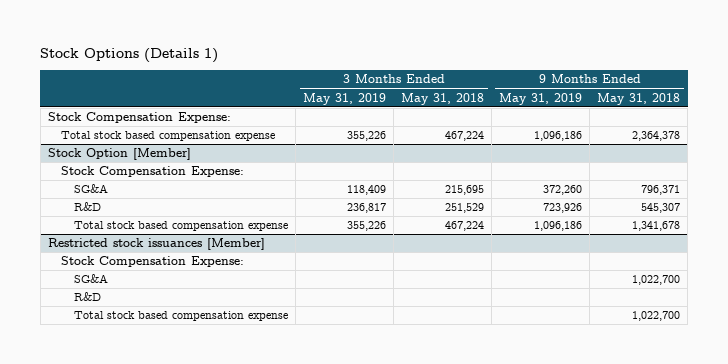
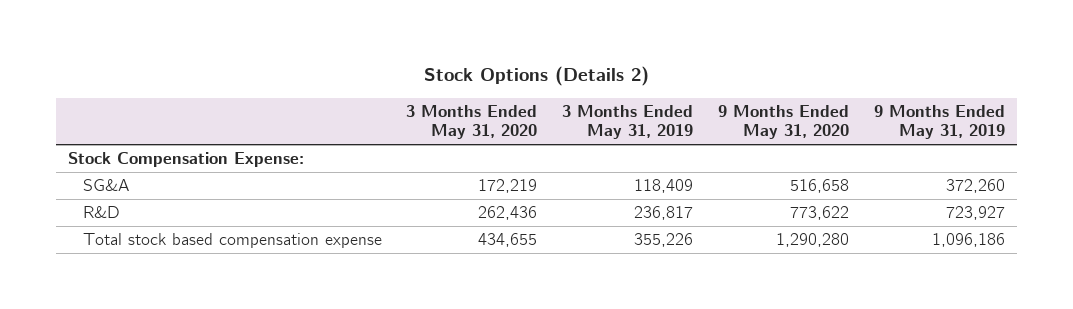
[40,48,219,64] Stock Options (Details 1) -> [423,66,649,87] Stock Options (Details 2)
[401,92,485,105] May 31, 2018 -> none
[597,92,681,105] May 31, 2018 -> none
none -> [406,104,538,140] 3 Months Ended May 31, 2020
none -> [717,104,849,140] 9 Months Ended May 31, 2020
[60,131,275,142] Total stock based compensation expense -> none
[47,148,191,161] Stock Option [Member] -> none
[60,166,244,178] Stock Compensation Expense: -> none
[543,203,583,214] 723,926 -> [945,206,1005,221] 723,927
[47,238,265,251] Restricted stock issuances [Member] -> none
[60,256,244,268] Stock Compensation Expense: -> none
[74,274,109,284] SG&A -> none
[74,292,102,302] R&D -> none
[74,311,289,322] Total stock based compensation expense -> none

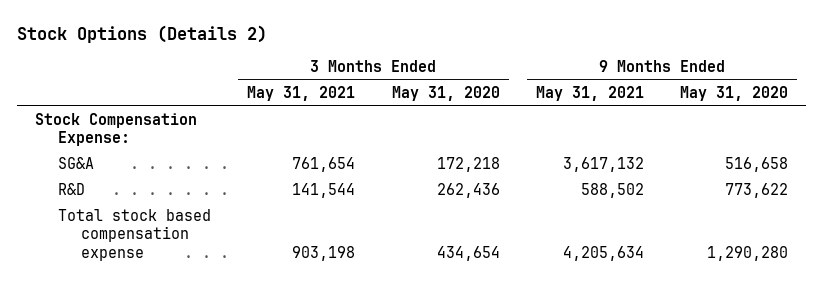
[562,104,694,140] 3 Months Ended May 31, 2019 -> none
[873,104,1005,140] 9 Months Ended May 31, 2019 -> none
none -> [247,86,356,102] May 31, 2021
none -> [535,86,644,102] May 31, 2021
[478,179,538,194] 172,219 -> [436,157,500,173] 172,218
[478,233,538,248] 434,655 -> [436,245,500,261] 434,654

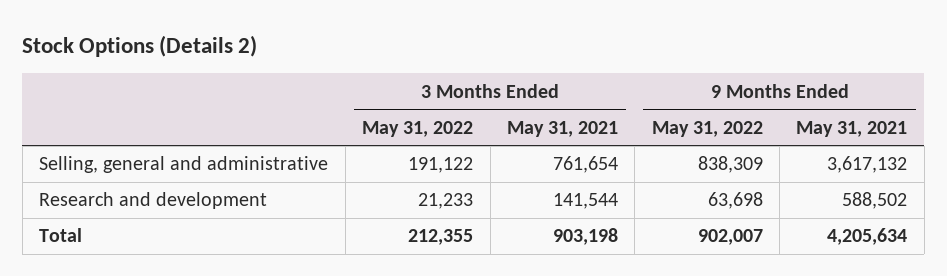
[391,86,500,102] May 31, 2020 -> none
[679,86,788,102] May 31, 2020 -> none
none -> [362,120,474,137] May 31, 2022
none -> [651,120,763,137] May 31, 2022
[35,113,198,147] Stock Compensation Expense: -> none
[58,157,95,170] SG&A -> [39,156,329,174] Selling, general and administrative
[58,183,86,196] R&D -> [39,192,268,210] Research and development
[58,209,212,261] Total stock based compensation expense -> [39,228,83,243] Total

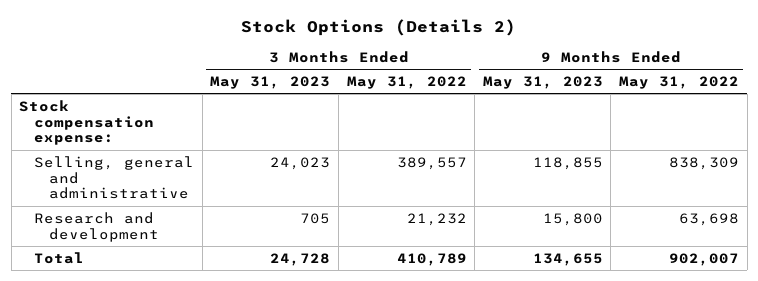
[506,120,618,137] May 31, 2021 -> none
[796,120,908,137] May 31, 2021 -> none
none -> [210,75,331,89] May 31, 2023
none -> [482,75,603,89] May 31, 2023
none -> [19,99,155,146] Stock compensation expense:
[408,157,474,174] 191,122 -> [396,156,467,170] 389,557
[418,193,474,210] 21,233 -> [406,212,467,226] 21,232
[408,229,474,246] 212,355 -> [396,252,467,266] 410,789

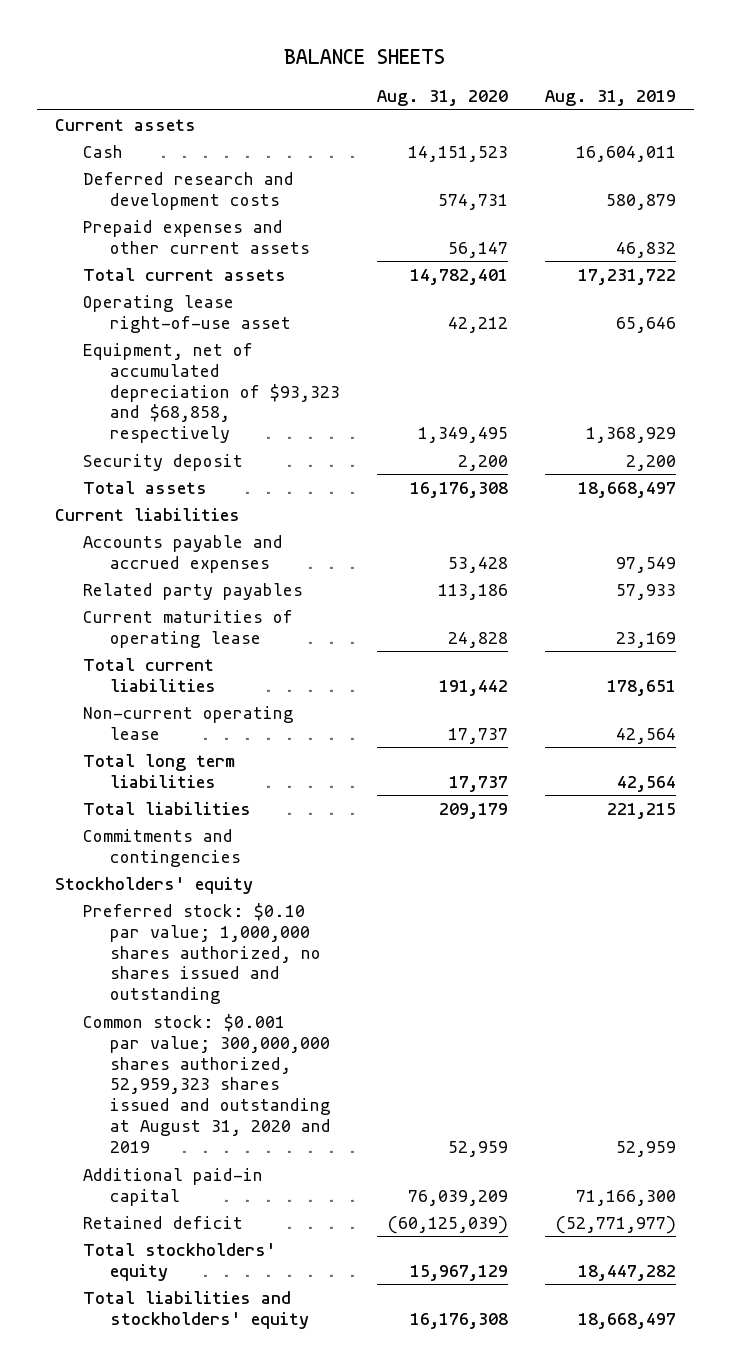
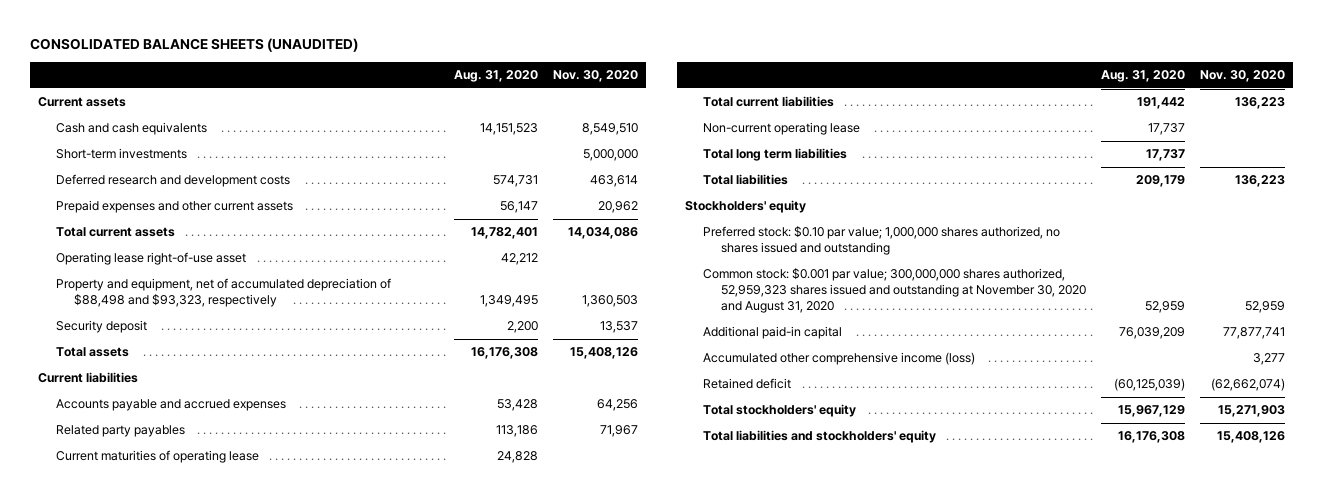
[284,49,446,65] BALANCE SHEETS -> [30,38,359,53] CONSOLIDATED BALANCE SHEETS (UNAUDITED)
[544,90,676,107] Aug. 31, 2019 -> none
none -> [553,70,639,83] Nov. 30, 2020
[82,144,123,158] Cash -> [55,122,207,136] Cash and cash equivalents
none -> [55,148,187,160] Short-term investments
[82,342,340,444] Equipment, net of accumulated depreciation of $93,323 and $68,858, respectively -> [55,278,391,308] Property and equipment, net of accumulated depreciation of $88,498 and $93,323, respectively
[82,828,241,867] Commitments and contingencies -> none
[82,1013,331,1154] Common stock: $0.001 par value; 300,000,000 shares authorized, 52,959,323 shares issued and outstanding at August 31, 2020 and 2019 -> [702,268,1086,314] Common stock: $0.001 par value; 300,000,000 shares authorized, 52,959,323 shares issued and outstanding at November 30, 2020 and August 31, 2020
none -> [702,352,975,366] Accumulated other comprehensive income (loss)

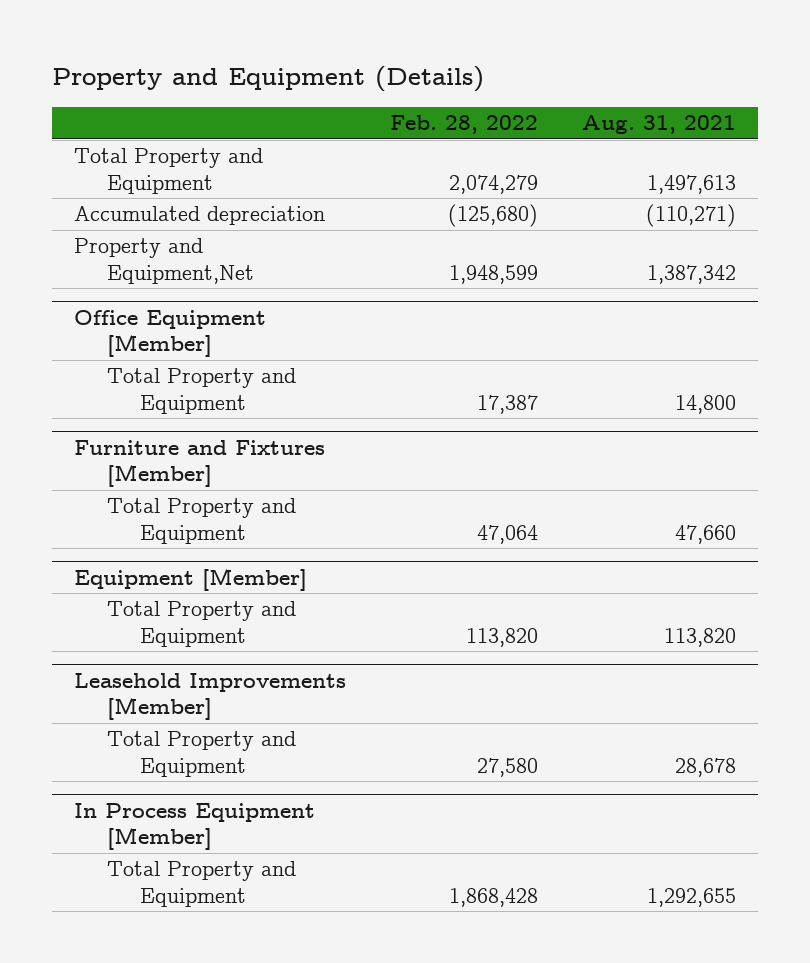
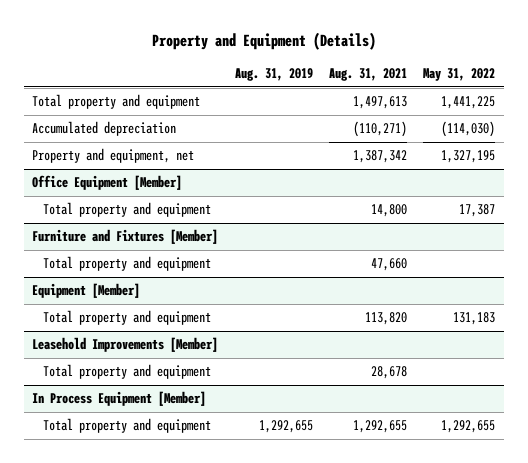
[389,115,538,135] Feb. 28, 2022 -> none
none -> [234,68,313,82] Aug. 31, 2019
none -> [423,68,496,82] May 31, 2022
[74,148,264,194] Total Property and Equipment -> [32,94,201,110] Total property and equipment
[74,238,254,284] Property and Equipment,Net -> [32,148,195,164] Property and equipment, net
[106,368,296,414] Total Property and Equipment -> [42,202,211,218] Total property and equipment
[106,498,296,544] Total Property and Equipment -> [42,256,211,272] Total property and equipment
[106,601,296,647] Total Property and Equipment -> [42,310,211,326] Total property and equipment
[106,731,296,777] Total Property and Equipment -> [42,364,211,380] Total property and equipment
[106,861,296,907] Total Property and Equipment -> [42,418,211,434] Total property and equipment

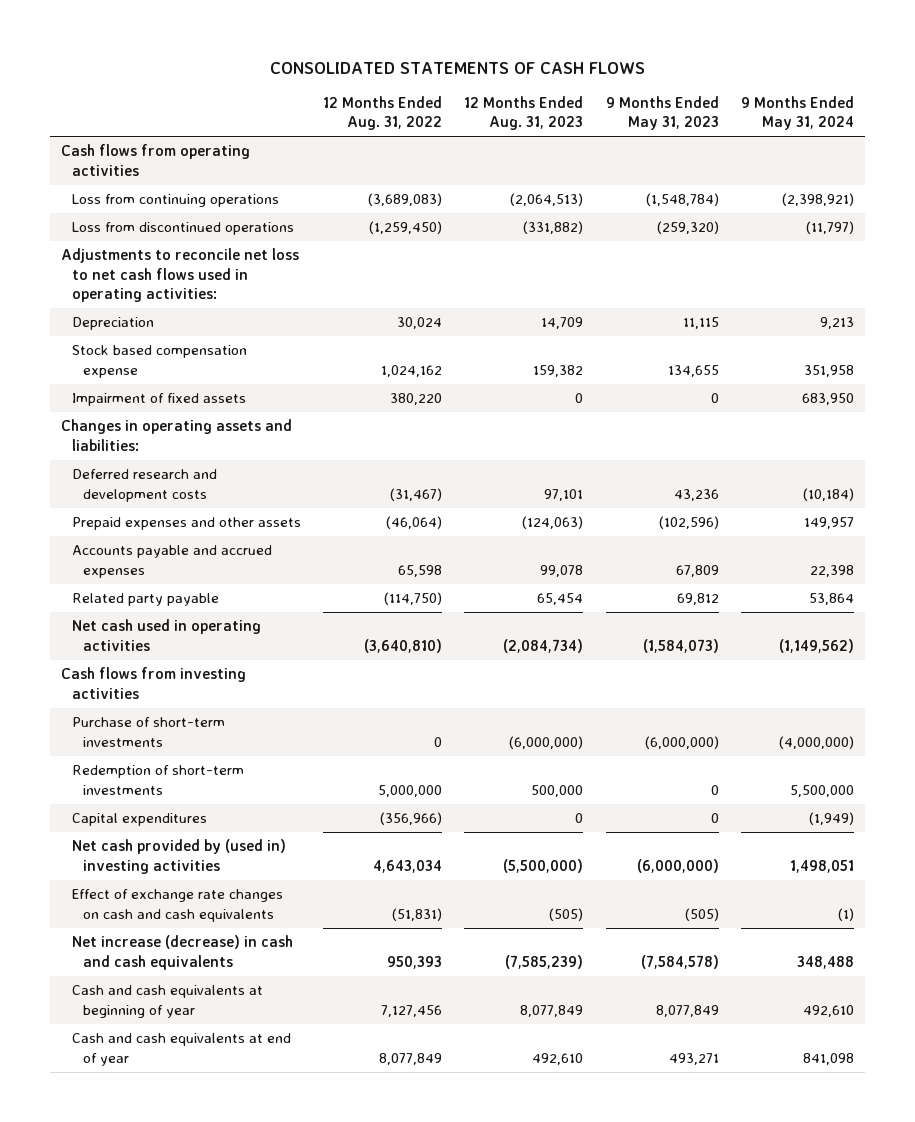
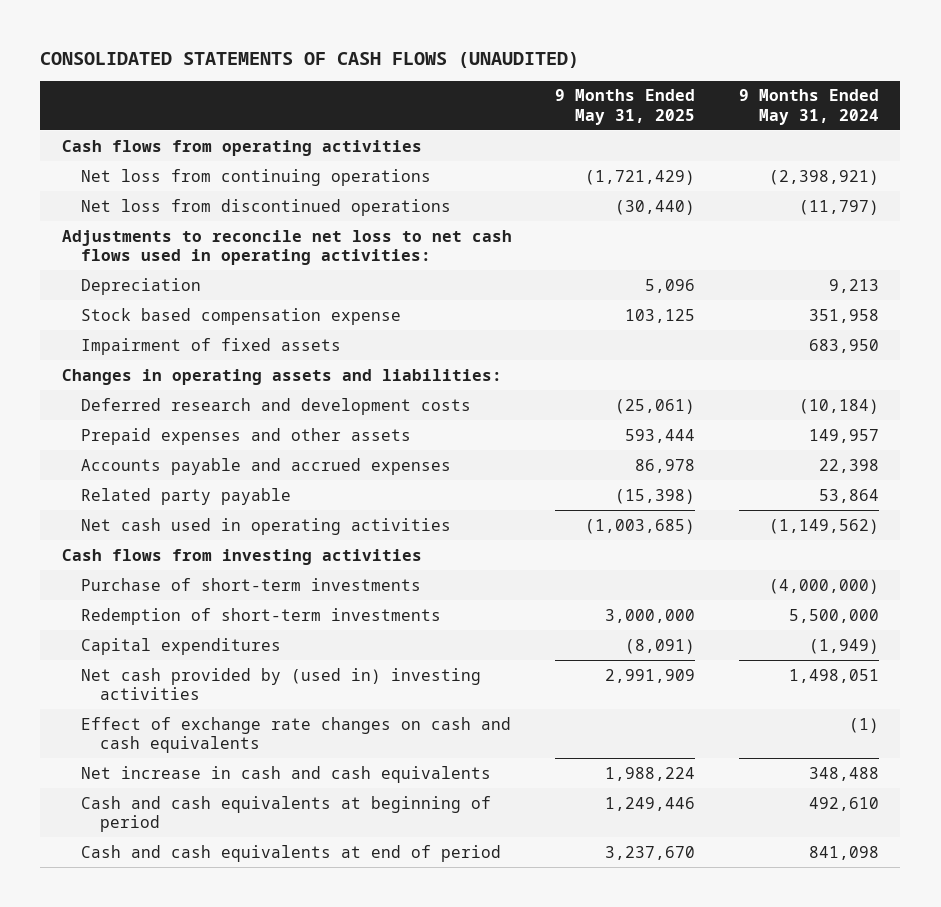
[270,61,646,74] CONSOLIDATED STATEMENTS OF CASH FLOWS -> [40,51,580,68] CONSOLIDATED STATEMENTS OF CASH FLOWS (UNAUDITED)
[323,96,443,131] 12 Months Ended Aug. 31, 2022 -> none
[464,96,584,131] 12 Months Ended Aug. 31, 2023 -> none
[605,96,719,131] 9 Months Ended May 31, 2023 -> none
none -> [555,89,696,125] 9 Months Ended May 31, 2025
[71,194,279,208] Loss from continuing operations -> [81,168,432,186] Net loss from continuing operations
[71,222,294,236] Loss from discontinued operations -> [81,198,452,216] Net loss from discontinued operations
[71,935,293,970] Net increase (decrease) in cash and cash equivalents -> [81,765,492,783] Net increase in cash and cash equivalents
[71,985,263,1018] Cash and cash equivalents at beginning of year -> [81,795,492,833] Cash and cash equivalents at beginning of period
[71,1033,291,1066] Cash and cash equivalents at end of year -> [81,844,502,862] Cash and cash equivalents at end of period

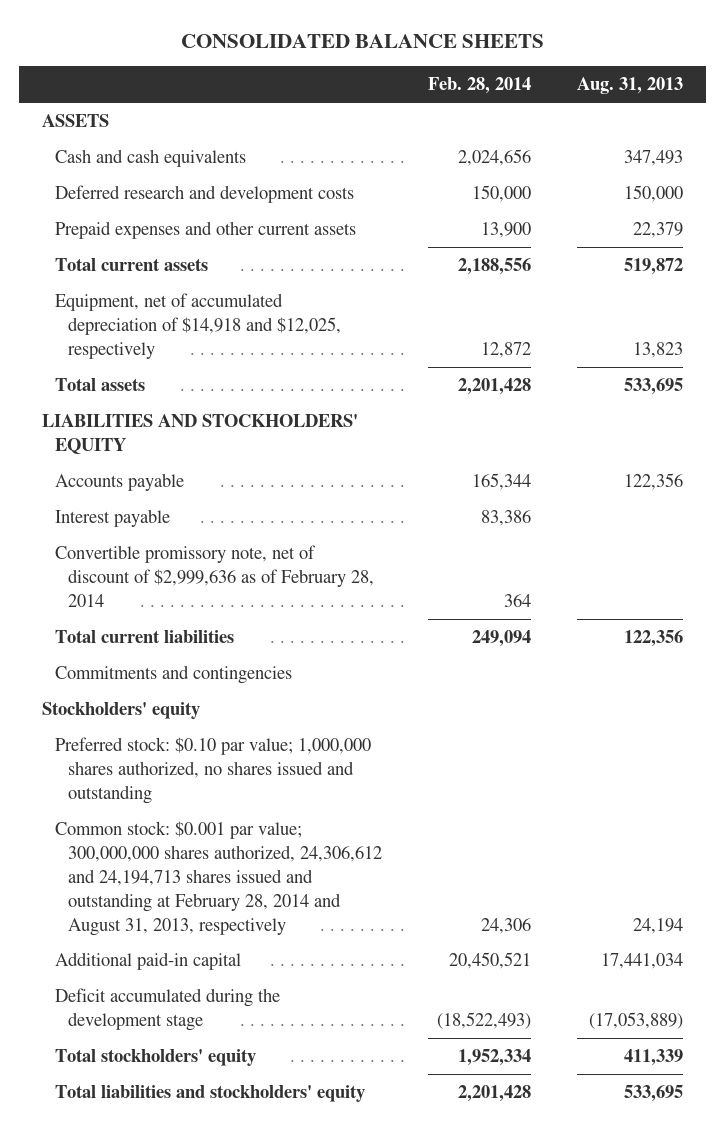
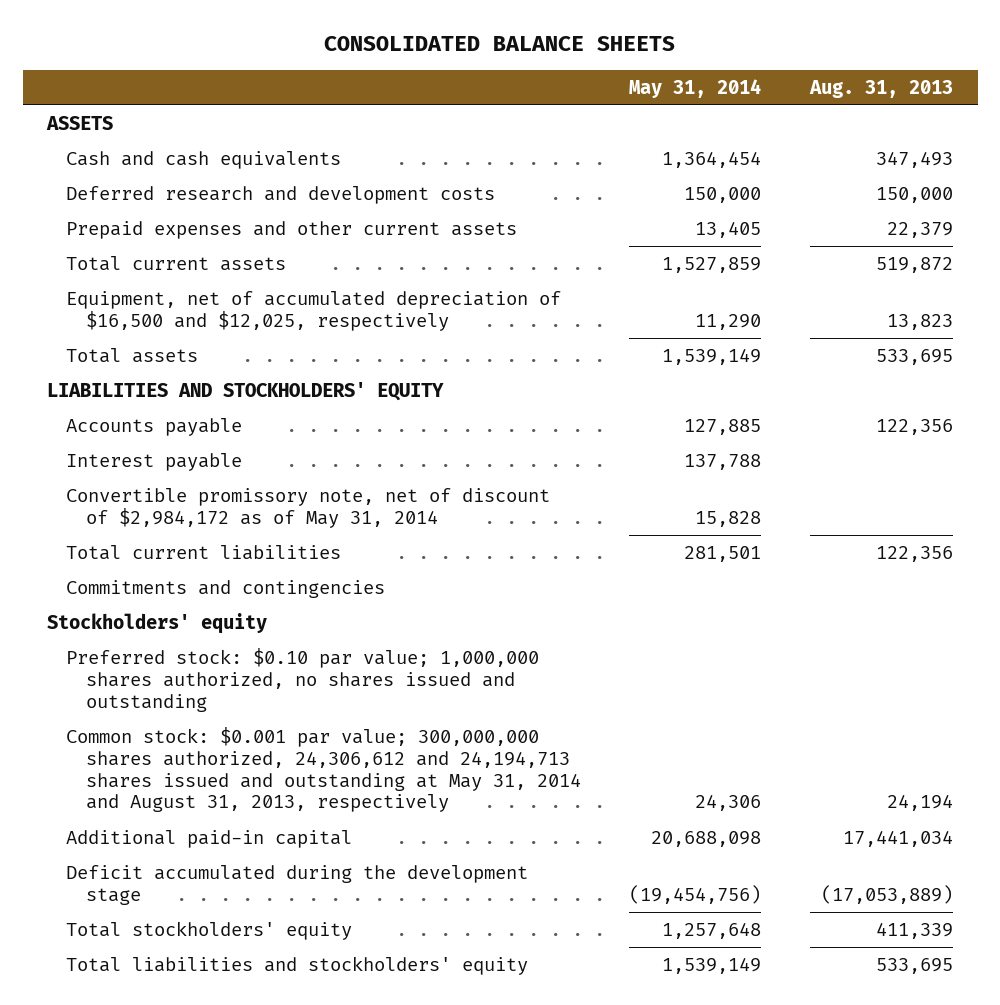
[428,77,532,95] Feb. 28, 2014 -> none
none -> [629,78,762,98] May 31, 2014
[55,293,342,359] Equipment, net of accumulated depreciation of $14,918 and $12,025, respectively -> [66,291,562,331] Equipment, net of accumulated depreciation of $16,500 and $12,025, respectively
[55,545,375,607] Convertible promissory note, net of discount of $2,999,636 as of February 28, 2014 -> [66,488,551,528] Convertible promissory note, net of discount of $2,984,172 as of May 31, 2014
[55,821,383,936] Common stock: $0.001 par value; 300,000,000 shares authorized, 24,306,612 and 24,194,713 shares issued and outstanding at February 28, 2014 and August 31, 2013, respectively -> [66,727,581,813] Common stock: $0.001 par value; 300,000,000 shares authorized, 24,306,612 and 24,194,713 shares issued and outstanding at May 31, 2014 and August 31, 2013, respectively

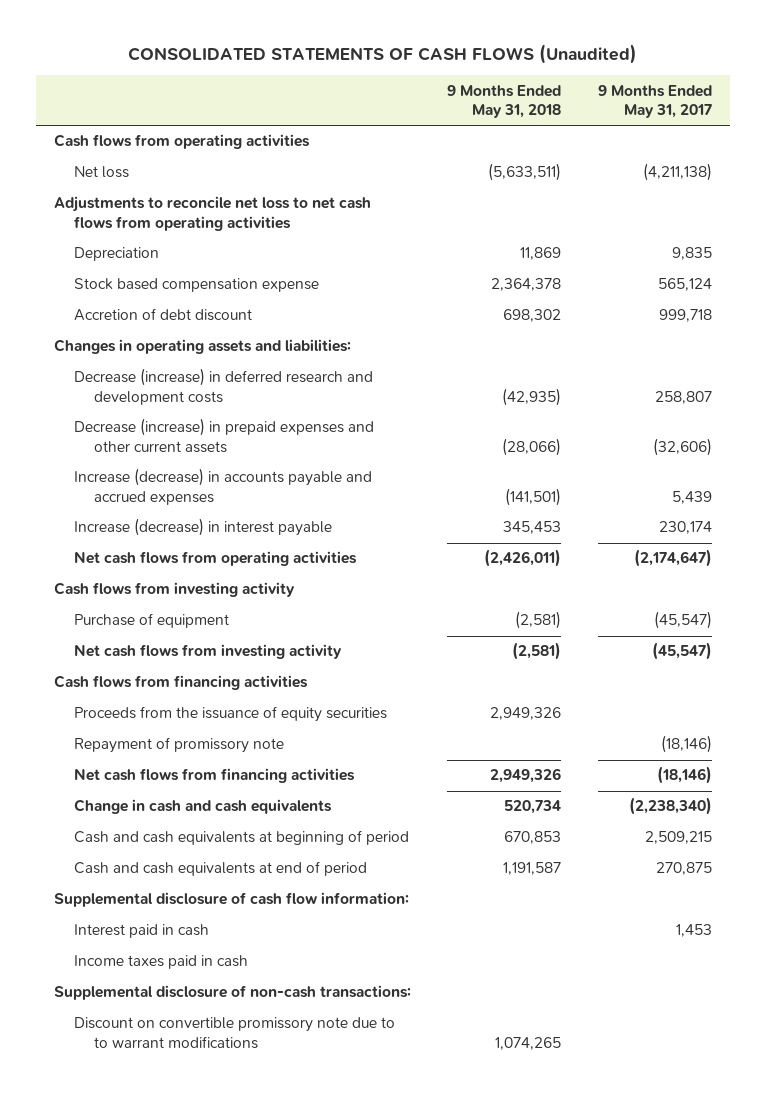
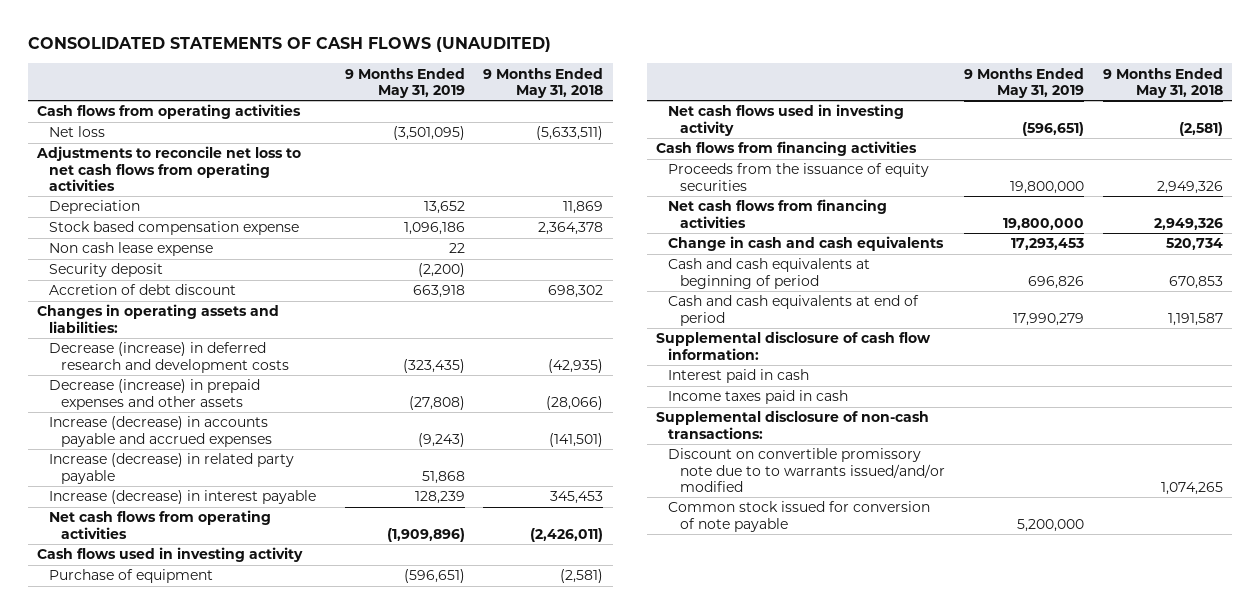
[127,43,637,64] CONSOLIDATED STATEMENTS OF CASH FLOWS (Unaudited) -> [27,37,551,53] CONSOLIDATED STATEMENTS OF CASH FLOWS (UNAUDITED)
[597,84,712,118] 9 Months Ended May 31, 2017 -> none
none -> [344,67,465,98] 9 Months Ended May 31, 2019
none -> [49,242,214,257] Non cash lease expense
none -> [49,263,164,278] Security deposit
[73,418,374,453] Decrease (increase) in prepaid expenses and other current assets -> [49,379,261,410] Decrease (increase) in prepaid expenses and other assets
none -> [49,453,295,484] Increase (decrease) in related party payable
[54,582,296,598] Cash flows from investing activity -> [37,547,304,563] Cash flows used in investing activity
[73,644,342,660] Net cash flows from investing activity -> [668,104,905,136] Net cash flows used in investing activity
[73,737,284,754] Repayment of promissory note -> none
[73,1017,395,1049] Discount on convertible promissory note due to to warrant modifications -> [668,448,946,492] Discount on convertible promissory note due to to warrants issued/and/or modified
none -> [668,501,931,532] Common stock issued for conversion of note payable

